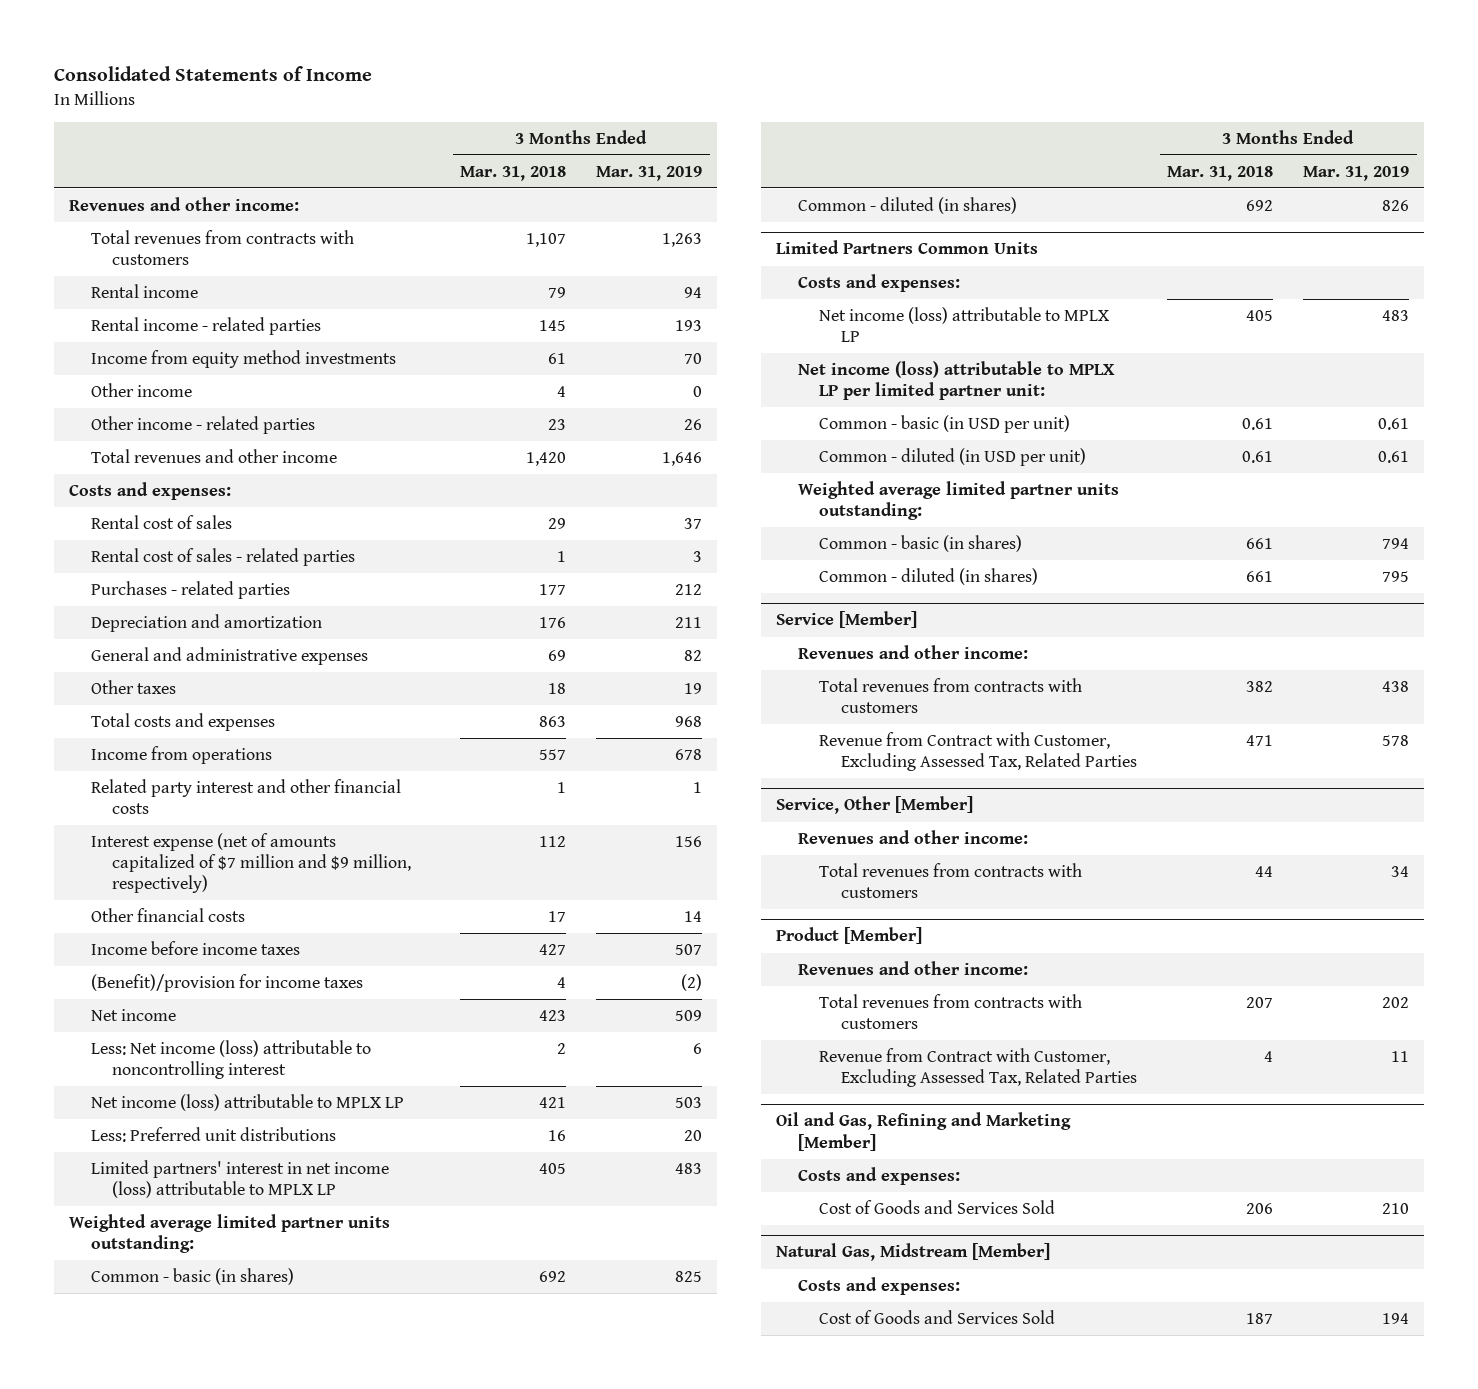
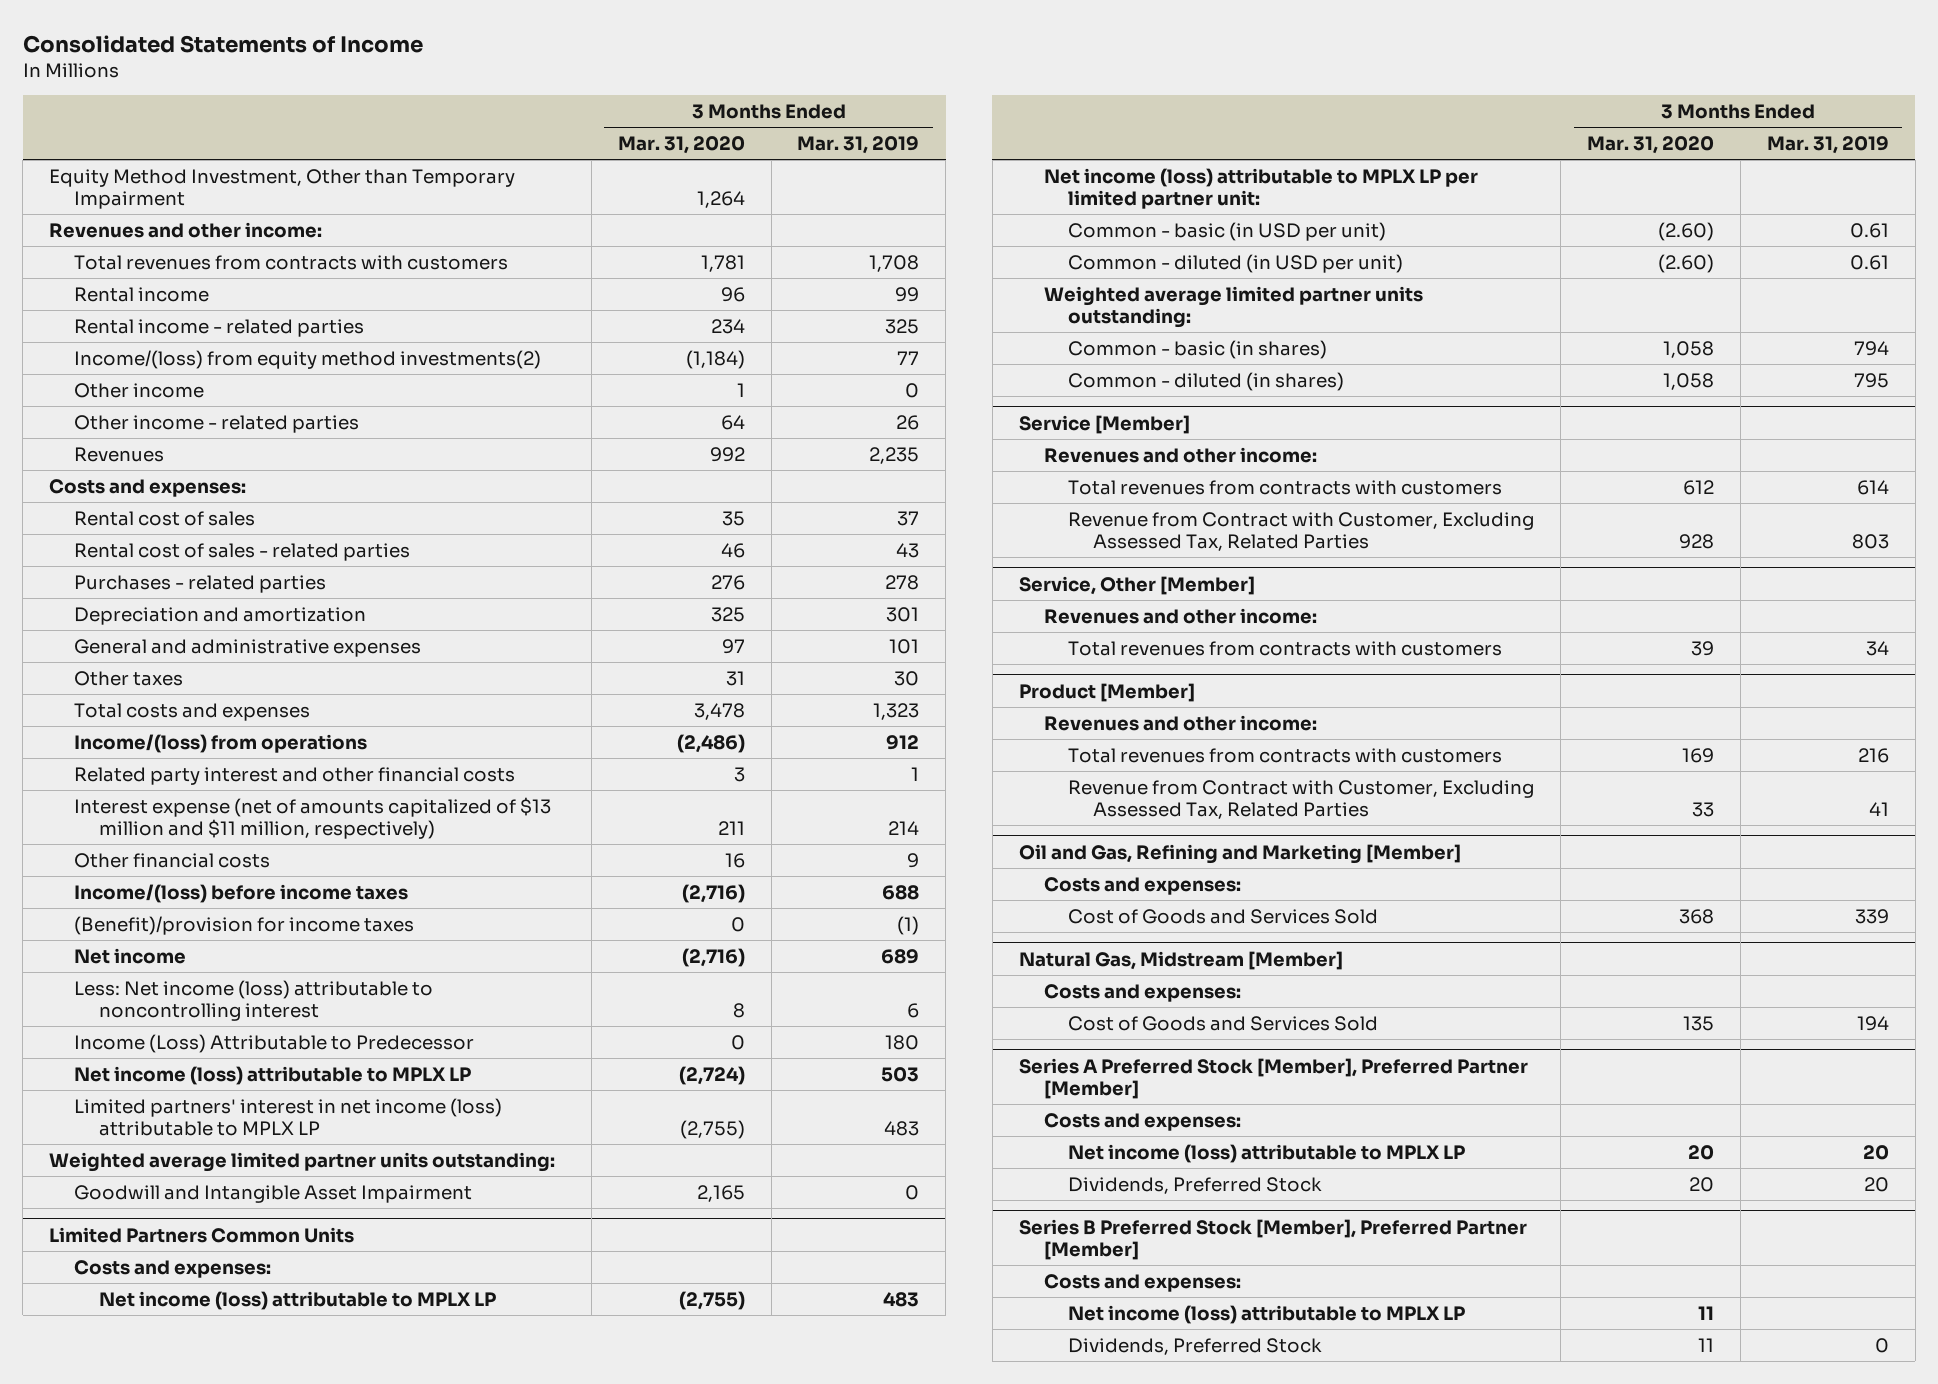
[460,165,567,181] Mar. 31, 2018 -> none
none -> [617,136,745,155] Mar. 31, 2020
none -> [49,168,516,209] Equity Method Investment, Other than Temporary Impairment
[662,232,703,247] 1,263 -> [869,254,920,272] 1,708
[684,286,703,298] 94 -> [895,286,920,302] 99
[675,319,703,331] 193 -> [885,318,920,334] 325
[90,349,396,368] Income from equity method investments -> [74,349,542,369] Income/(loss) from equity method investments(2)
[684,352,703,364] 70 -> [897,350,920,365] 77
[90,448,337,463] Total revenues and other income -> [74,446,165,462] Revenues
[662,451,703,466] 1,646 -> [869,446,920,464] 2,235
[693,550,703,562] 3 -> [896,542,920,558] 43
[675,583,703,595] 212 -> [885,574,920,590] 278
[675,616,703,628] 211 -> [886,606,920,622] 301
[684,649,703,661] 82 -> [889,638,920,654] 101
[684,682,703,694] 19 -> [894,670,920,686] 30
[675,715,703,727] 968 -> [873,702,920,720] 1,323
[90,745,272,764] Income from operations -> [74,733,368,753] Income/(loss) from operations
[675,748,703,760] 678 -> [886,734,920,750] 912
[90,832,412,894] Interest expense (net of amounts capitalized of $7 million and $9 million, respectively) -> [74,796,552,839] Interest expense (net of amounts capitalized of $13 million and $11 million, respectively)
[675,835,703,847] 156 -> [888,820,920,835] 214
[684,910,703,922] 14 -> [907,852,920,868] 9
[90,940,300,955] Income before income taxes -> [74,883,409,903] Income/(loss) before income taxes
[675,943,703,955] 507 -> [882,884,920,900] 688
[681,973,703,991] (2) -> [897,915,920,935] (1)
[675,1009,703,1021] 509 -> [881,948,920,964] 689
none -> [74,1033,475,1053] Income (Loss) Attributable to Predecessor
[90,1126,336,1142] Less: Preferred unit distributions -> none
[90,1267,294,1285] Common - basic (in shares) -> none
[797,196,1017,214] Common - diluted (in shares) -> none
none -> [74,1184,473,1203] Goodwill and Intangible Asset Impairment
[1382,680,1410,692] 438 -> [1856,479,1889,495] 614
[1382,734,1410,746] 578 -> [1851,533,1889,549] 803
[1382,996,1410,1008] 202 -> [1857,747,1889,763] 216
[1391,1050,1410,1062] 11 -> [1868,801,1889,816] 41
[1382,1202,1410,1214] 210 -> [1854,908,1889,924] 339
none -> [1018,1057,1528,1099] Series A Preferred Stock [Member], Preferred Partner [Member]
none -> [1043,1112,1241,1131] Costs and expenses:
none -> [1068,1143,1466,1163] Net income (loss) attributable to MPLX LP
none -> [1068,1176,1323,1194] Dividends, Preferred Stock
none -> [1018,1218,1527,1260] Series B Preferred Stock [Member], Preferred Partner [Member]
none -> [1043,1273,1241,1292] Costs and expenses:
none -> [1068,1304,1466,1324] Net income (loss) attributable to MPLX LP
none -> [1068,1337,1323,1355] Dividends, Preferred Stock

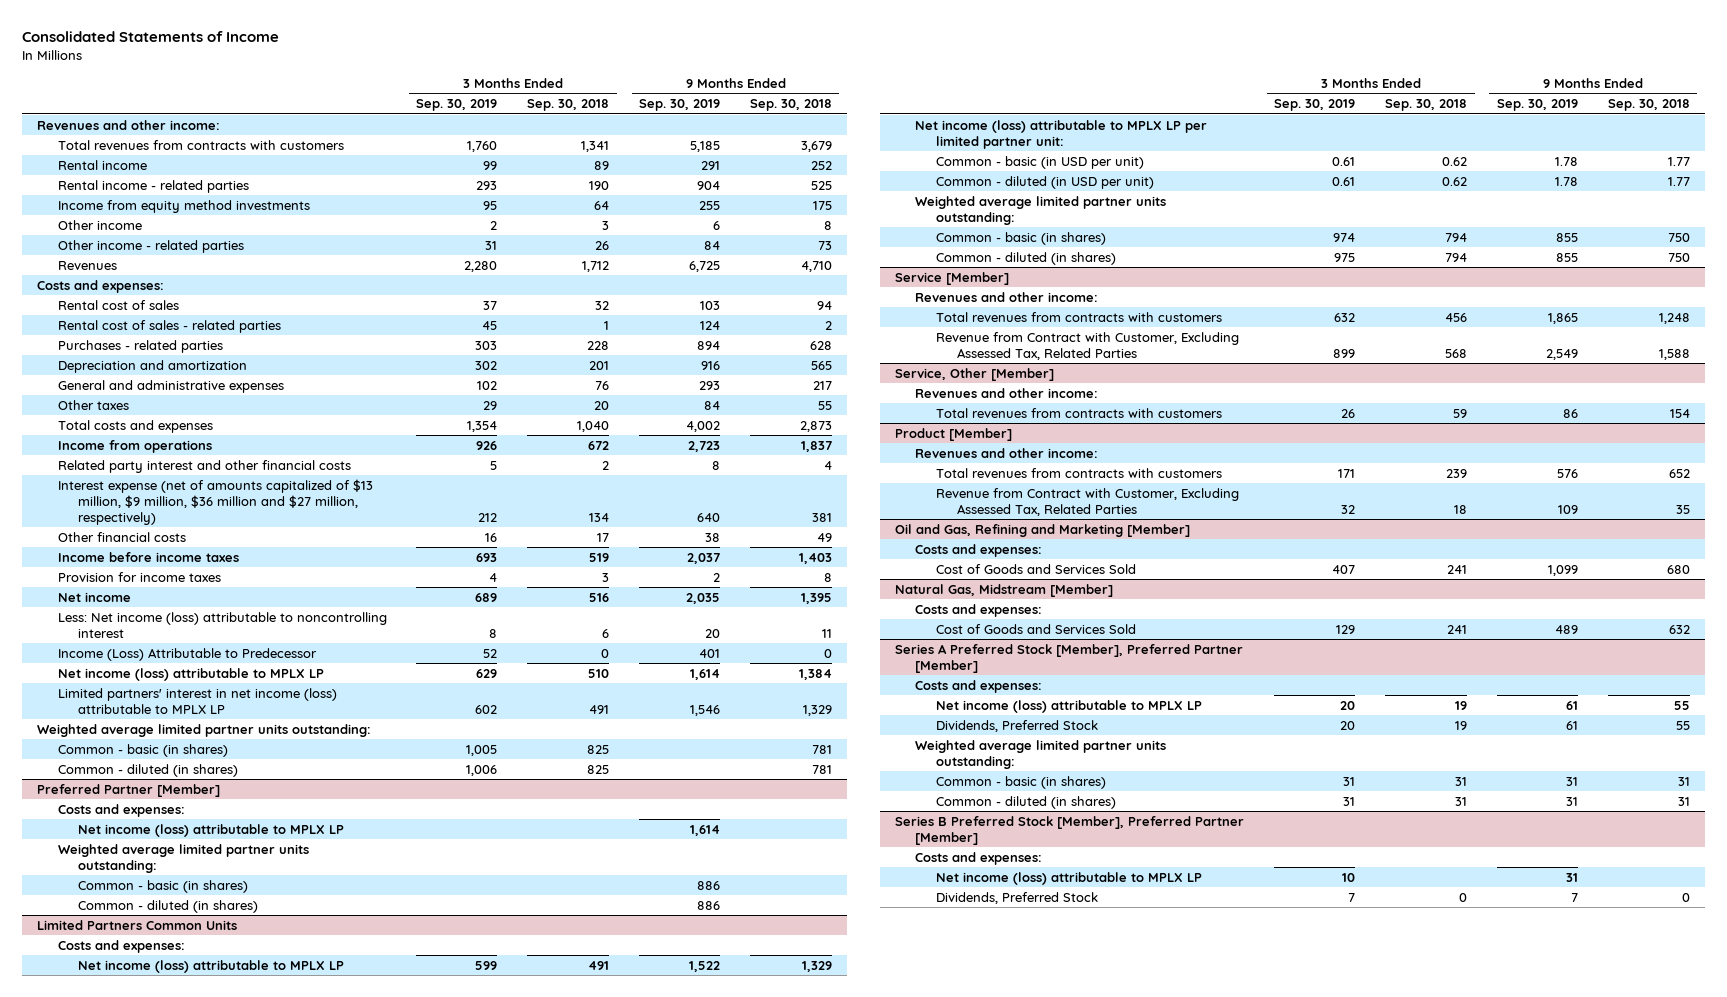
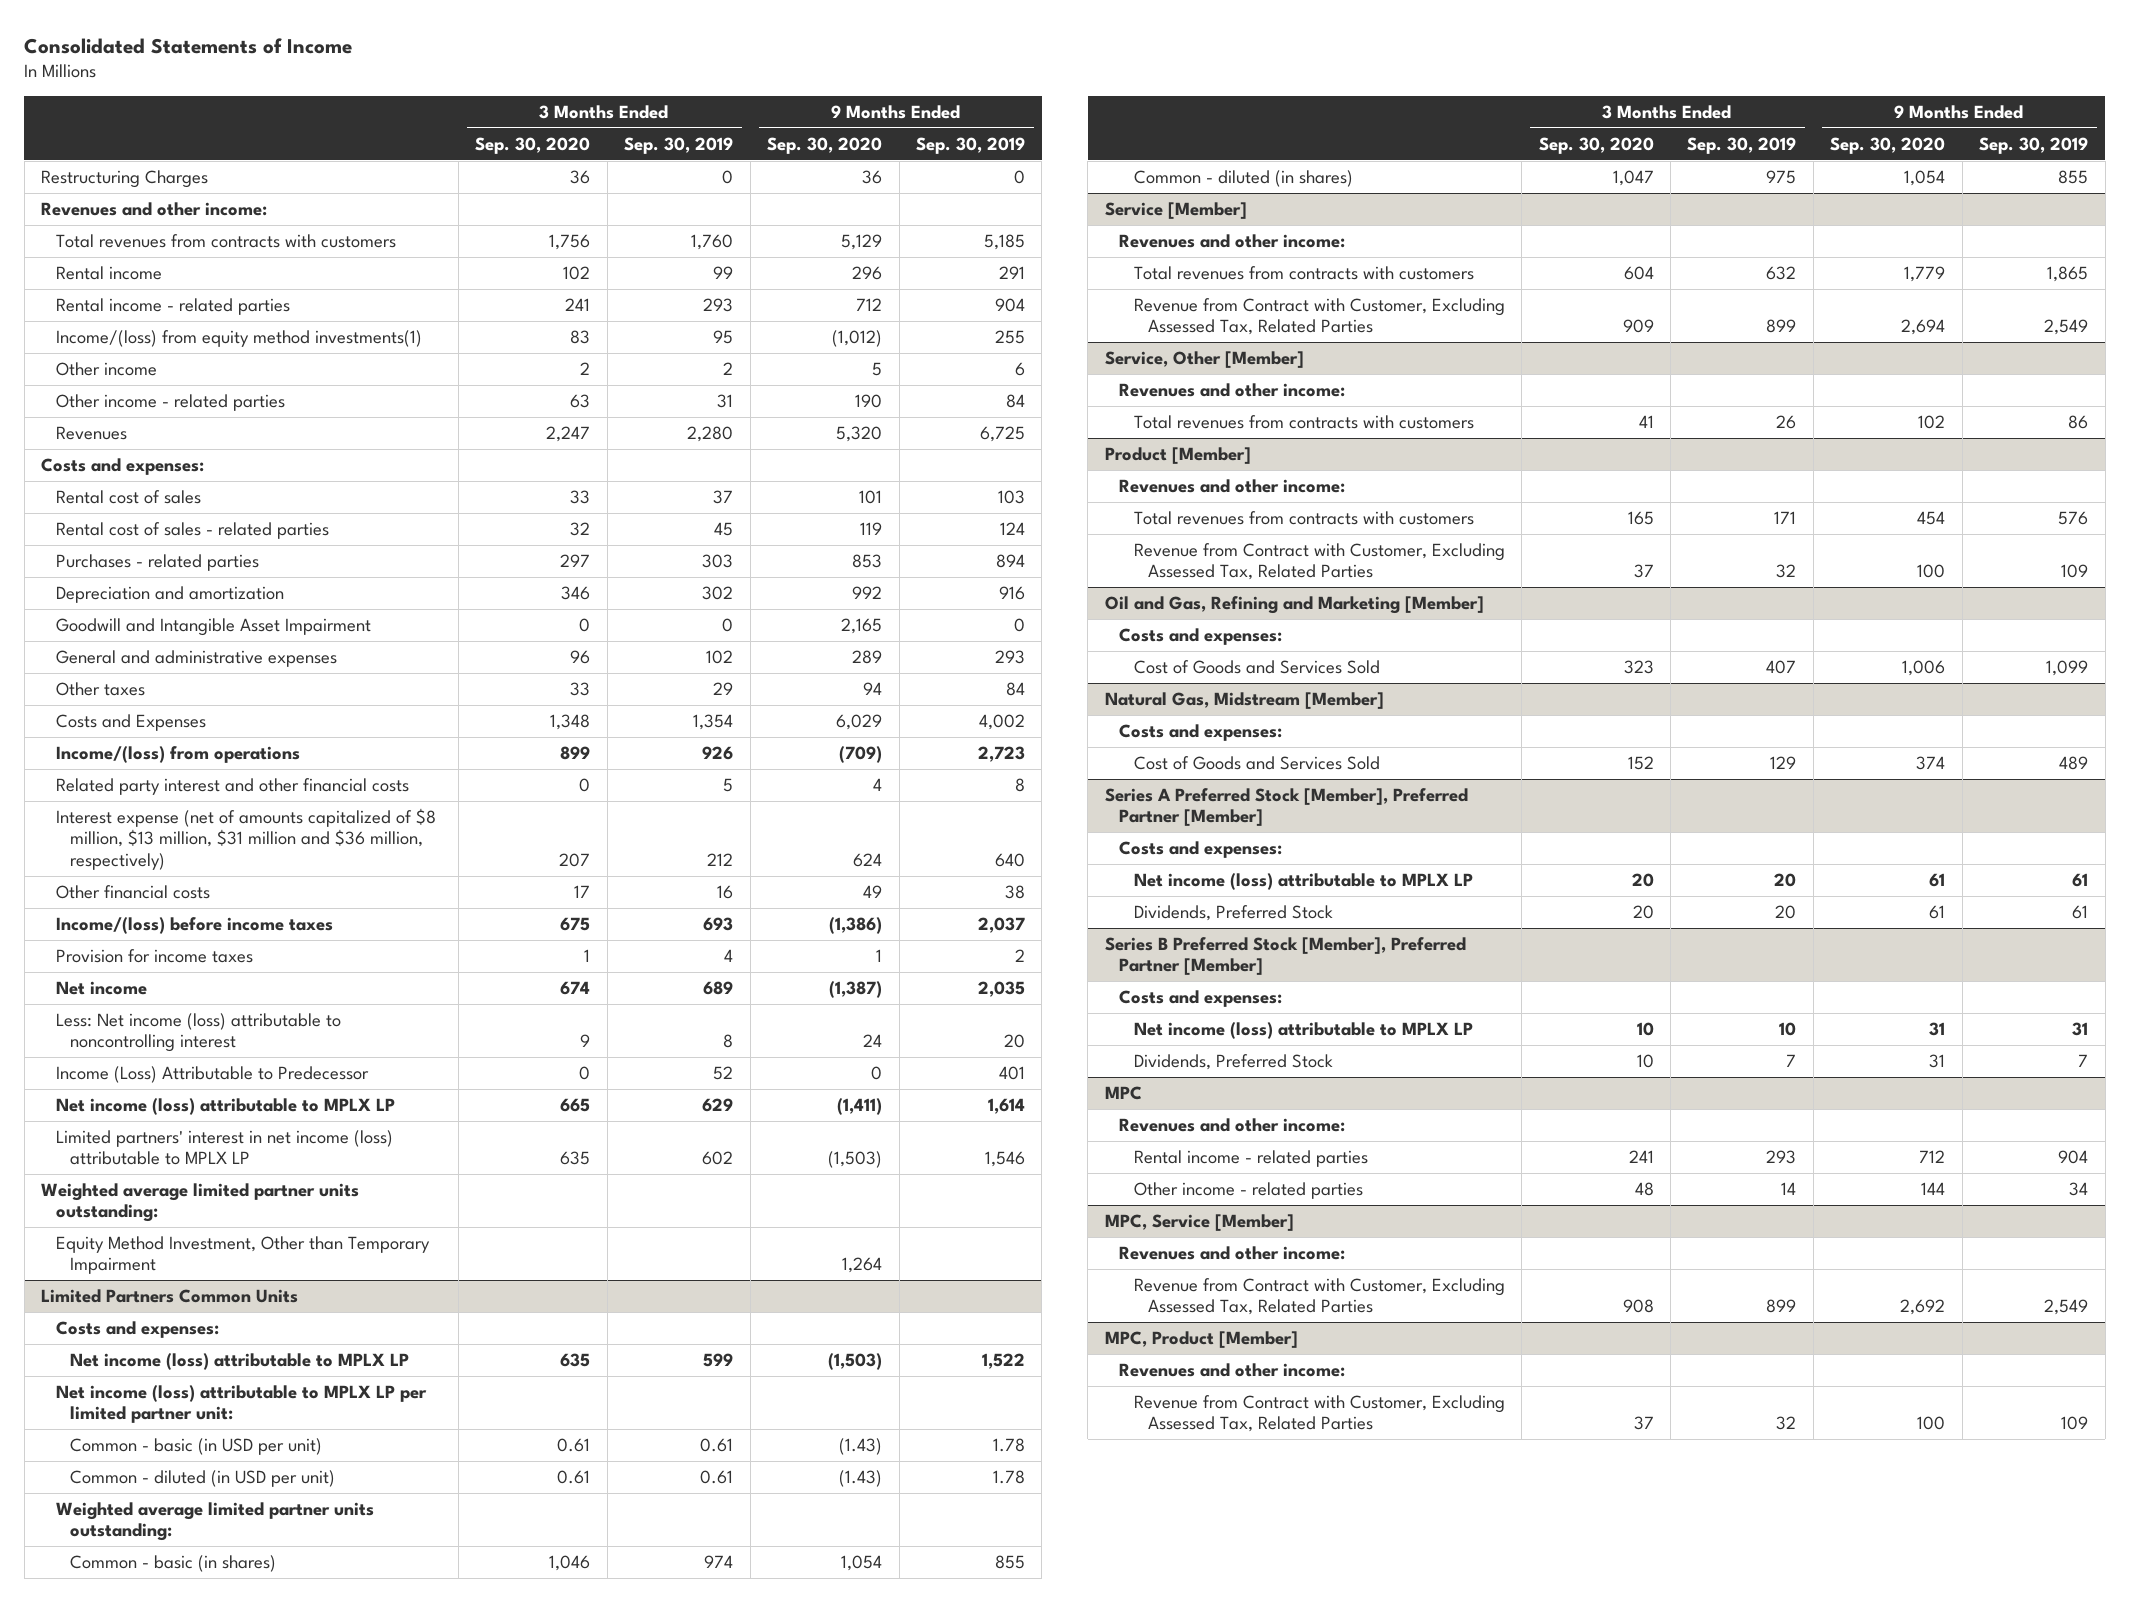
[527,99,610,112] Sep. 30, 2018 -> none
[749,99,832,112] Sep. 30, 2018 -> none
none -> [475,136,591,154] Sep. 30, 2020
none -> [767,136,883,154] Sep. 30, 2020
none -> [41,170,209,189] Restructuring Charges
[57,199,310,213] Income from equity method investments -> [55,330,422,348] Income/(loss) from equity method investments(1)
none -> [55,618,371,637] Goodwill and Intangible Asset Impairment
[57,419,213,433] Total costs and expenses -> [55,714,206,732] Costs and Expenses
[57,439,212,453] Income from operations -> [55,746,300,764] Income/(loss) from operations
[57,478,373,525] Interest expense (net of amounts capitalized of $13 million, $9 million, $36 million and $27 million, respectively) -> [55,808,436,870] Interest expense (net of amounts capitalized of $8 million, $13 million, $31 million and $36 million, respectively)
[57,551,239,562] Income before income taxes -> [55,917,333,935] Income/(loss) before income taxes
[57,743,228,757] Common - basic (in shares) -> none
[57,763,238,777] Common - diluted (in shares) -> none
[36,783,220,797] Preferred Partner [Member] -> none
[57,803,185,817] Costs and expenses: -> none
[78,823,345,837] Net income (loss) attributable to MPLX LP -> none
[57,843,309,873] Weighted average limited partner units outstanding: -> none
[78,879,249,893] Common - basic (in shares) -> none
[78,899,259,913] Common - diluted (in shares) -> none
none -> [55,1236,430,1275] Equity Method Investment, Other than Temporary Impairment
[915,739,1167,769] Weighted average limited partner units outstanding: -> none
[935,775,1106,789] Common - basic (in shares) -> none
[935,795,1116,809] Common - diluted (in shares) -> none
none -> [1104,1086,1142,1101] MPC
none -> [1119,1118,1346,1133] Revenues and other income:
none -> [1133,1150,1368,1168] Rental income - related parties
none -> [1133,1182,1363,1200] Other income - related parties
none -> [1104,1214,1294,1232] MPC, Service [Member]
none -> [1119,1246,1346,1261] Revenues and other income:
none -> [1133,1278,1505,1316] Revenue from Contract with Customer, Excluding Assessed Tax, Related Parties
none -> [1104,1331,1298,1349] MPC, Product [Member]
none -> [1119,1363,1346,1378] Revenues and other income:
none -> [1133,1395,1505,1433] Revenue from Contract with Customer, Excluding Assessed Tax, Related Parties

